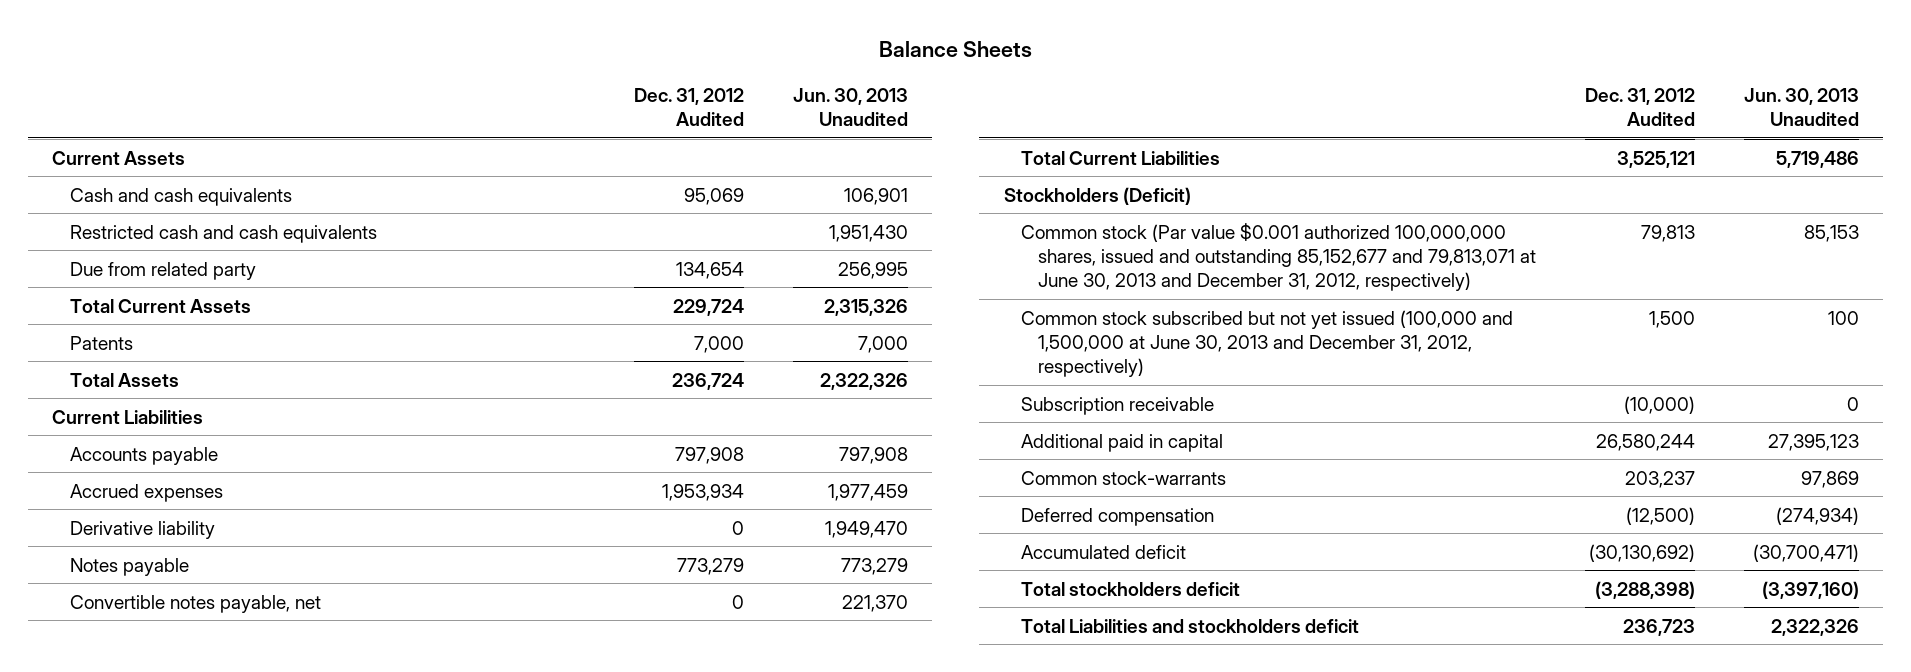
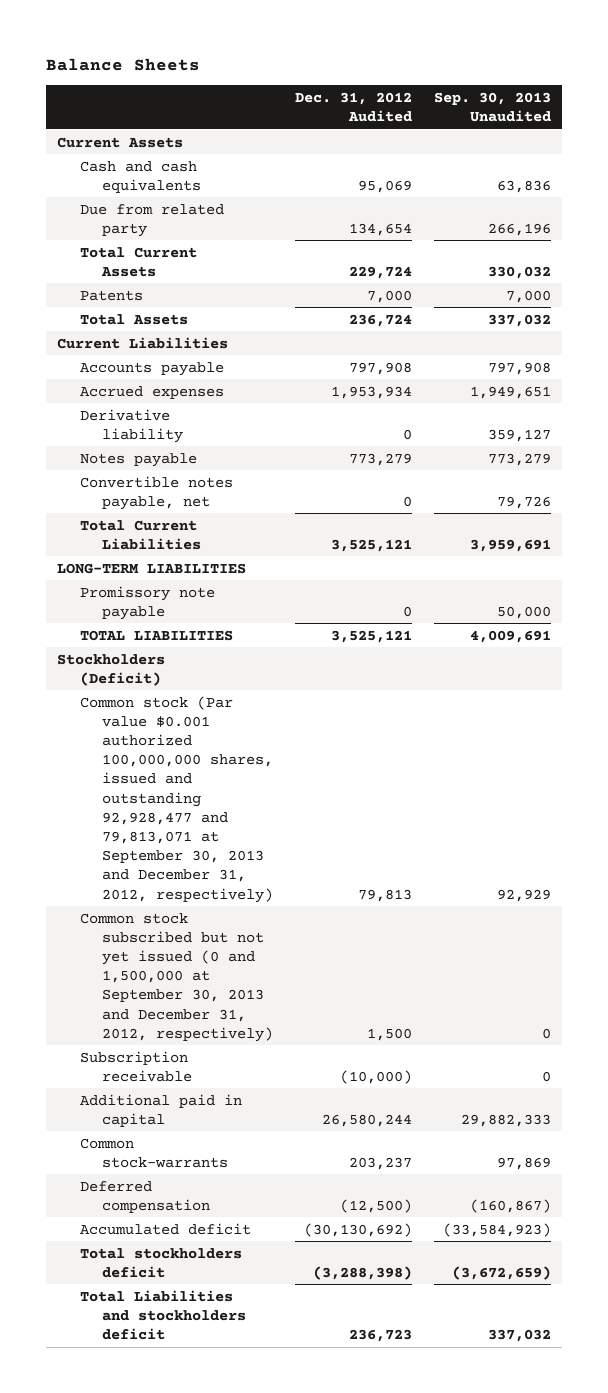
[792,87,908,126] Jun. 30, 2013 Unaudited -> none
none -> [434,91,552,123] Sep. 30, 2013 Unaudited
[69,224,377,243] Restricted cash and cash equivalents -> none
none -> [57,562,247,574] LONG-TERM LIABILITIES
none -> [79,585,215,620] Promissory note payable
none -> [79,629,233,641] TOTAL LIABILITIES
[1020,222,1536,292] Common stock (Par value $0.001 authorized 100,000,000 shares, issued and outstanding 85,152,677 and 79,813,071 at June 30, 2013 and December 31, 2012, respectively) -> [79,695,273,903] Common stock (Par value $0.001 authorized 100,000,000 shares, issued and outstanding 92,928,477 and 79,813,071 at September 30, 2013 and December 31, 2012, respectively)
[1020,309,1513,378] Common stock subscribed but not yet issued (100,000 and 1,500,000 at June 30, 2013 and December 31, 2012, respectively) -> [79,912,273,1042] Common stock subscribed but not yet issued (0 and 1,500,000 at September 30, 2013 and December 31, 2012, respectively)

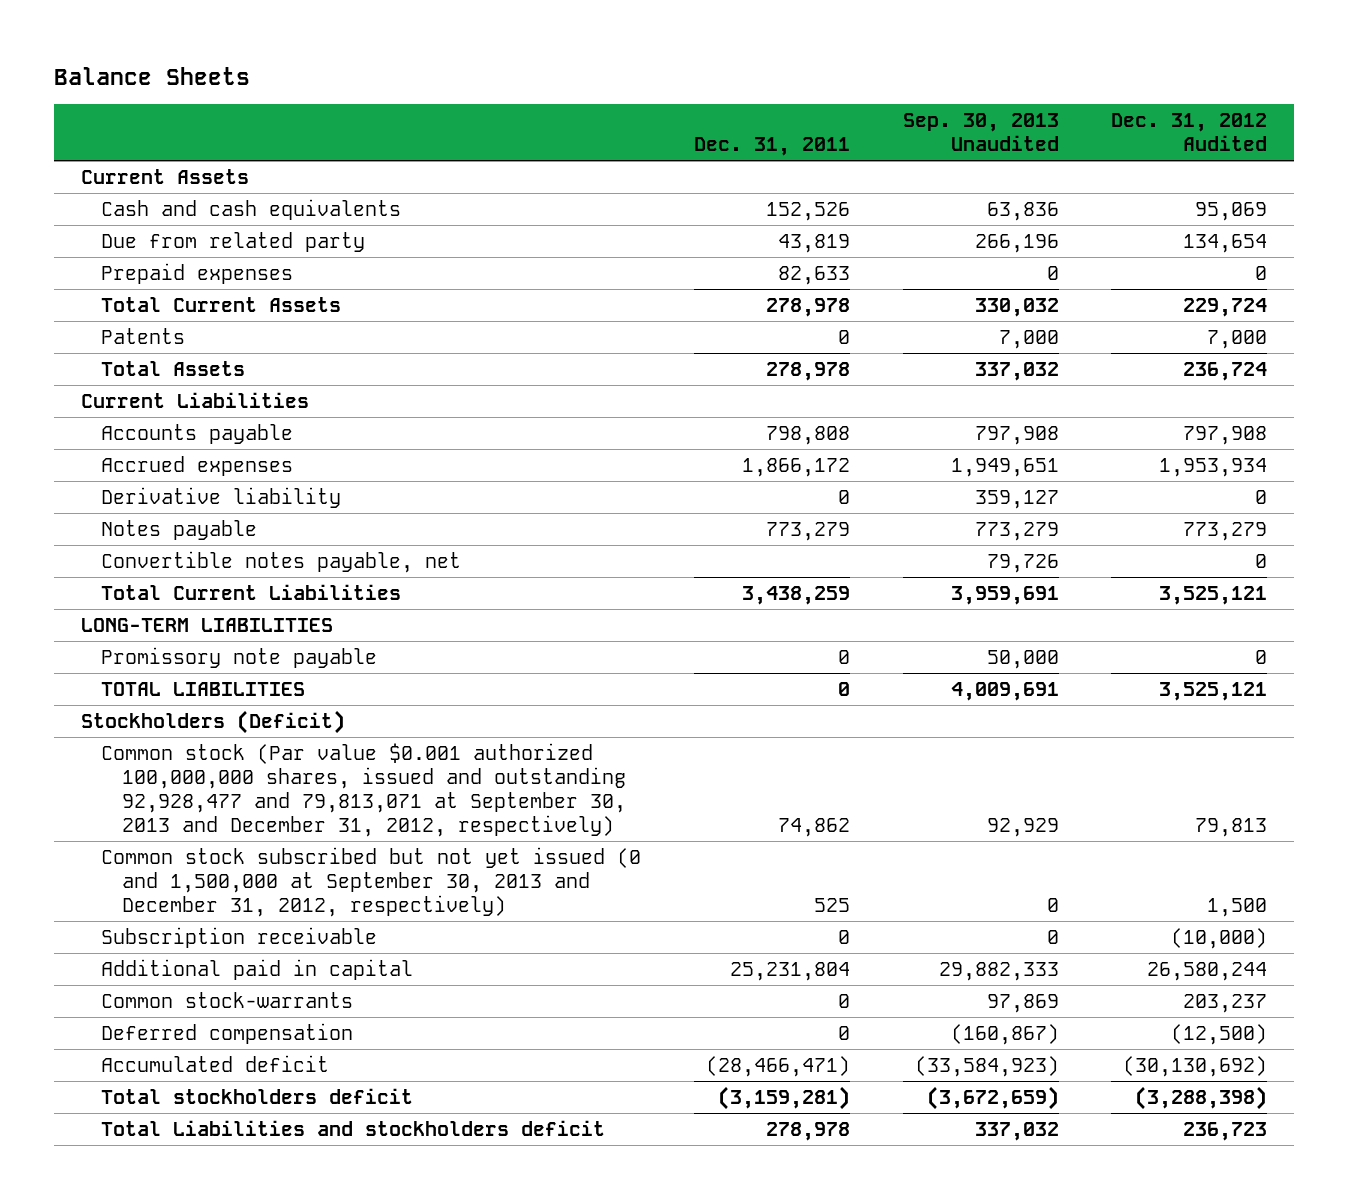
none -> [693,137,850,157] Dec. 31, 2011
none -> [101,262,294,284] Prepaid expenses

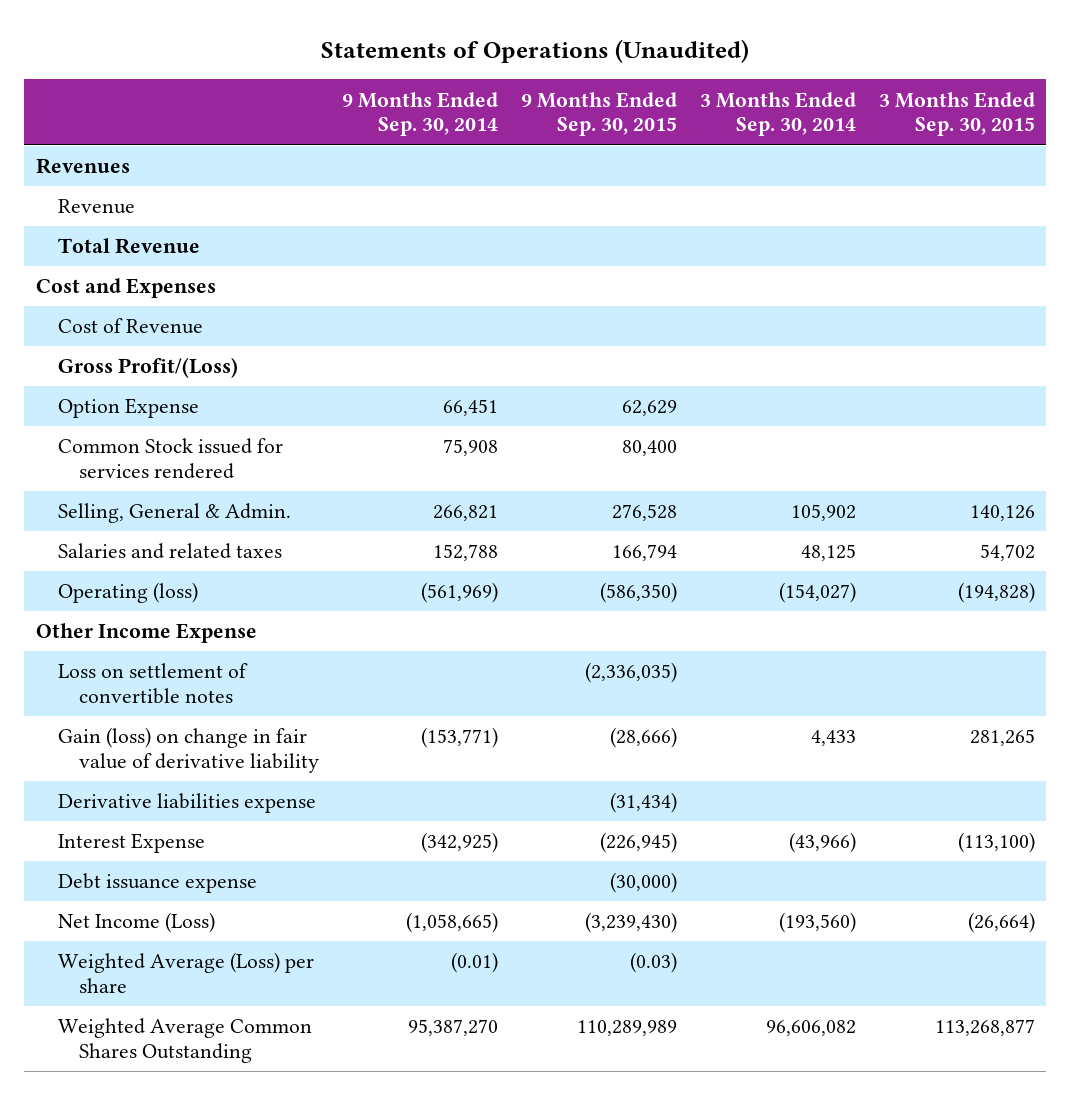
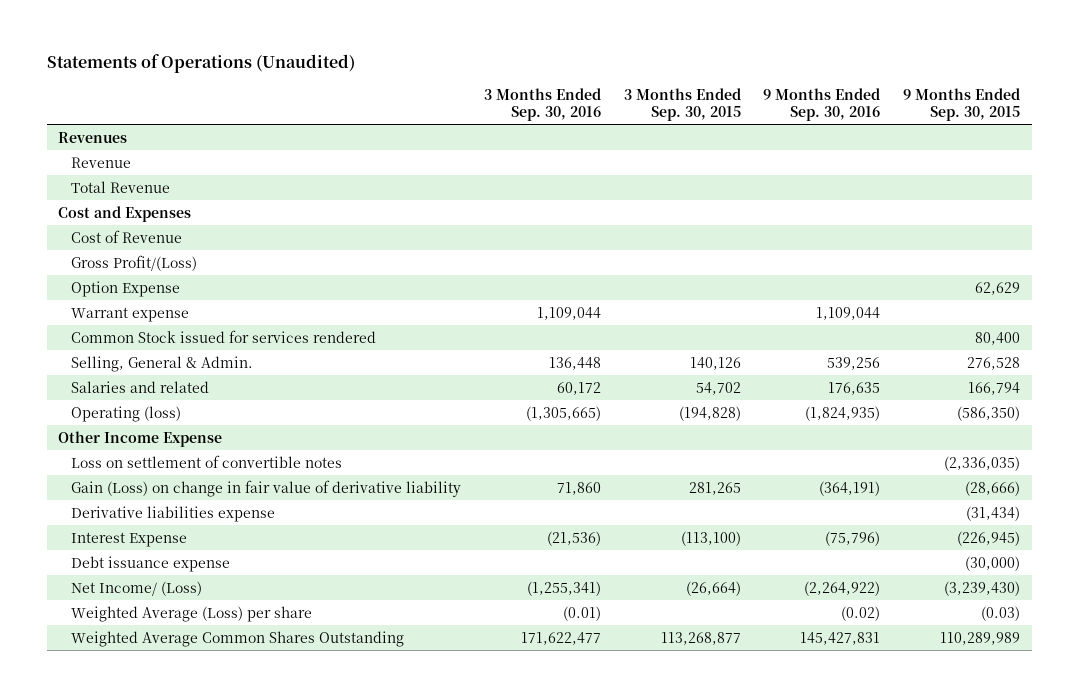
[342,91,499,137] 9 Months Ended Sep. 30, 2014 -> none
[700,91,857,137] 3 Months Ended Sep. 30, 2014 -> none
none -> [483,87,601,121] 3 Months Ended Sep. 30, 2016
none -> [763,87,881,121] 9 Months Ended Sep. 30, 2016
none -> [71,306,190,322] Warrant expense
[57,543,282,560] Salaries and related taxes -> [71,380,210,393] Salaries and related
[57,727,320,774] Gain (loss) on change in fair value of derivative liability -> [71,479,462,497] Gain (Loss) on change in fair value of derivative liability
[57,912,215,934] Net Income (Loss) -> [71,580,203,596] Net Income/ (Loss)

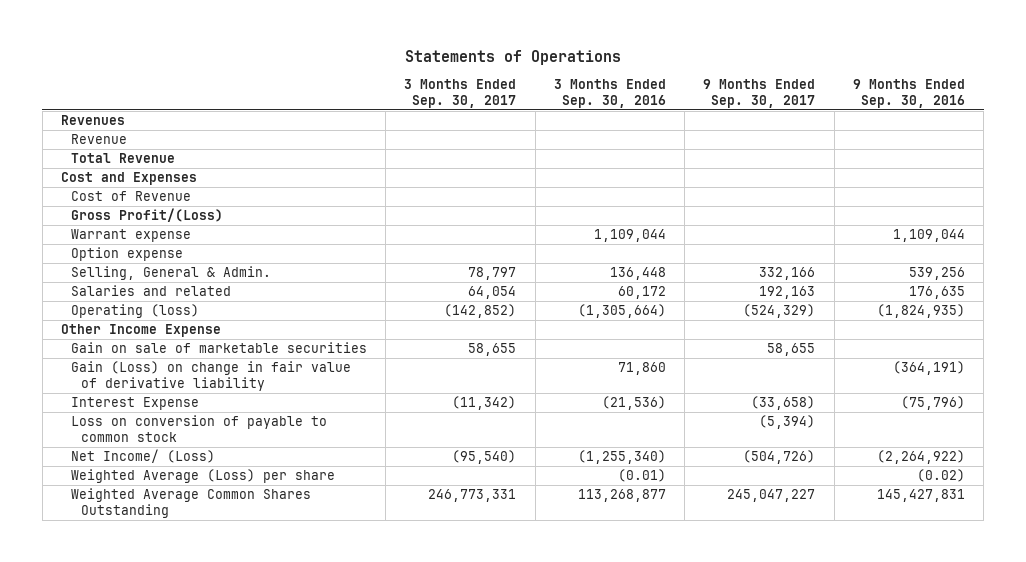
[47,54,356,74] Statements of Operations (Unaudited) -> [404,50,621,66] Statements of Operations
[623,87,741,121] 3 Months Ended Sep. 30, 2015 -> none
[903,87,1021,121] 9 Months Ended Sep. 30, 2015 -> none
none -> [404,79,517,108] 3 Months Ended Sep. 30, 2017
none -> [703,79,816,108] 9 Months Ended Sep. 30, 2017
[71,280,181,297] Option Expense -> none
[71,329,377,343] Common Stock issued for services rendered -> none
none -> [70,247,183,262] Option expense
[525,405,601,421] (1,305,665) -> [577,304,666,319] (1,305,664)
[71,454,343,468] Loss on settlement of convertible notes -> none
none -> [70,342,367,354] Gain on sale of marketable securities
[71,505,276,522] Derivative liabilities expense -> none
[71,555,231,572] Debt issuance expense -> none
none -> [70,415,327,442] Loss on conversion of payable to common stock
[526,580,601,596] (1,255,341) -> [577,450,666,465] (1,255,340)
[520,631,601,645] 171,622,477 -> [577,489,666,503] 113,268,877

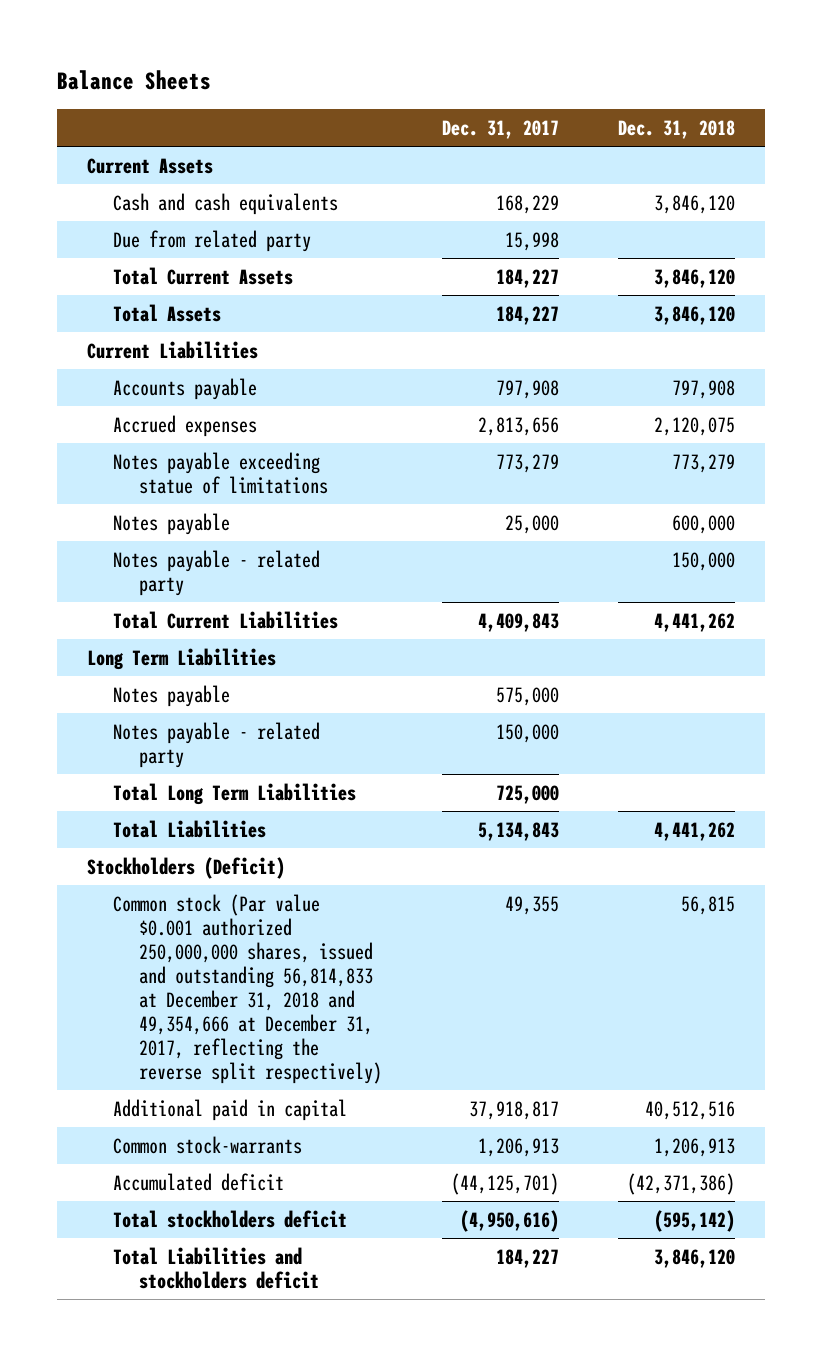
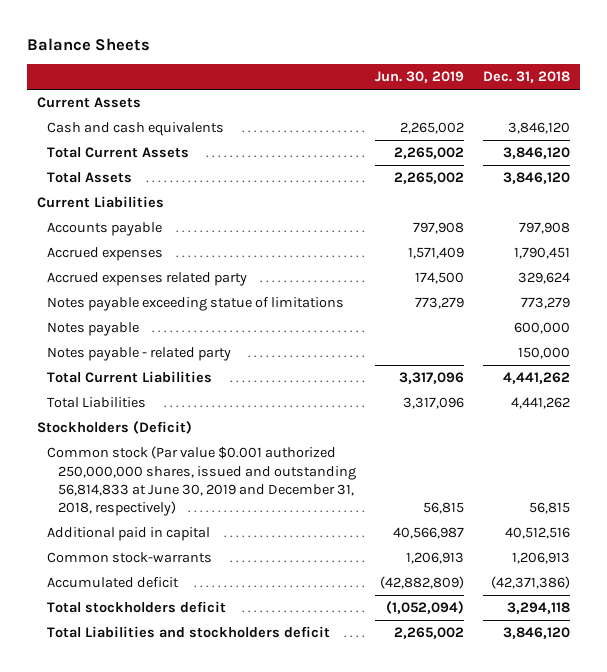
[441,119,559,139] Dec. 31, 2017 -> none
none -> [374,71,464,84] Jun. 30, 2019
[112,229,311,252] Due from related party -> none
[654,416,736,436] 2,120,075 -> [514,247,571,260] 1,790,451
none -> [47,272,248,287] Accrued expenses related party
[86,647,276,670] Long Term Liabilities -> none
[112,684,230,707] Notes payable -> none
[112,721,320,768] Notes payable - related party -> none
[112,782,356,805] Total Long Term Liabilities -> none
[112,893,383,1085] Common stock (Par value $0.001 authorized 250,000,000 shares, issued and outstanding 56,814,833 at December 31, 2018 and 49,354,666 at December 31, 2017, reflecting the reverse split respectively) -> [47,446,356,517] Common stock (Par value $0.001 authorized 250,000,000 shares, issued and outstanding 56,814,833 at June 30, 2019 and December 31, 2018, respectively)
[654,1209,736,1232] (595,142) -> [507,602,571,615] 3,294,118

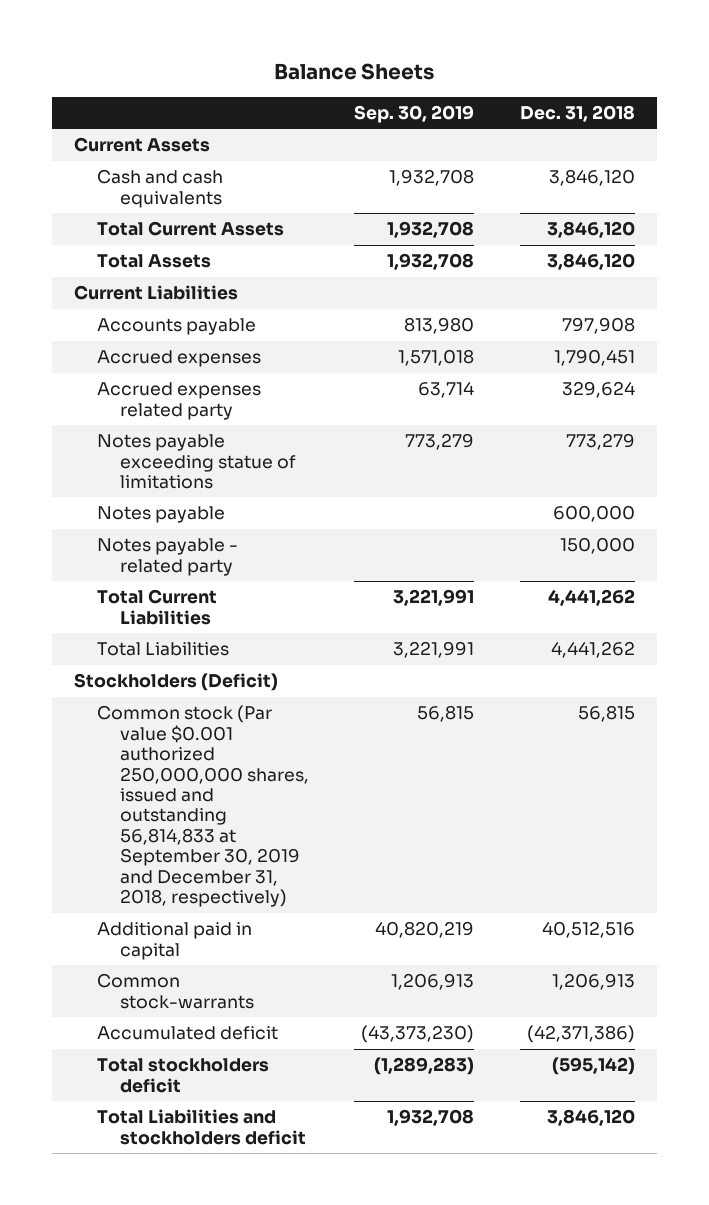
[374,71,464,84] Jun. 30, 2019 -> none
none -> [354,105,475,124] Sep. 30, 2019
[47,446,356,517] Common stock (Par value $0.001 authorized 250,000,000 shares, issued and outstanding 56,814,833 at June 30, 2019 and December 31, 2018, respectively) -> [97,705,310,908] Common stock (Par value $0.001 authorized 250,000,000 shares, issued and outstanding 56,814,833 at September 30, 2019 and December 31, 2018, respectively)
[507,602,571,615] 3,294,118 -> [551,1057,635,1076] (595,142)

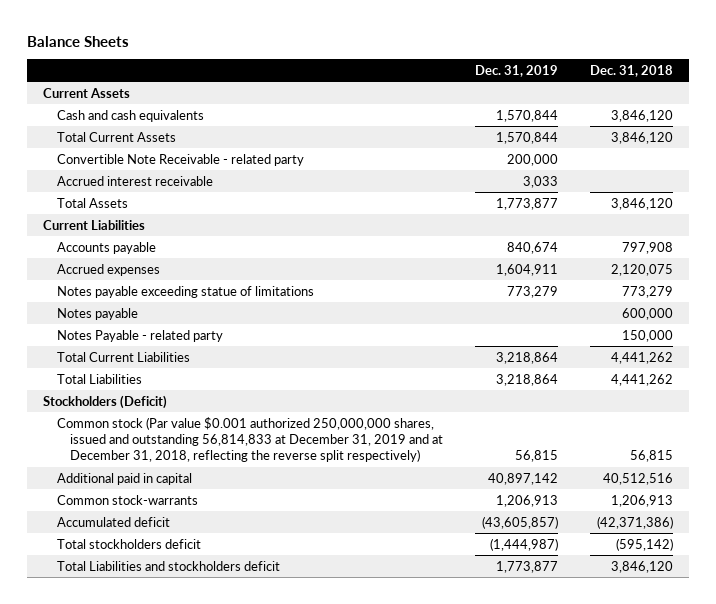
[354,105,475,124] Sep. 30, 2019 -> none
none -> [475,64,559,77] Dec. 31, 2019
none -> [56,153,304,166] Convertible Note Receivable - related party
none -> [56,175,213,186] Accrued interest receivable
[97,382,262,420] Accrued expenses related party -> none
[553,349,635,367] 1,790,451 -> [611,263,674,276] 2,120,075
[97,538,239,576] Notes payable - related party -> [56,329,223,342] Notes Payable - related party
[97,705,310,908] Common stock (Par value $0.001 authorized 250,000,000 shares, issued and outstanding 56,814,833 at September 30, 2019 and December 31, 2018, respectively) -> [56,416,444,463] Common stock (Par value $0.001 authorized 250,000,000 shares, issued and outstanding 56,814,833 at December 31, 2019 and at December 31, 2018, reflecting the reverse split respectively)

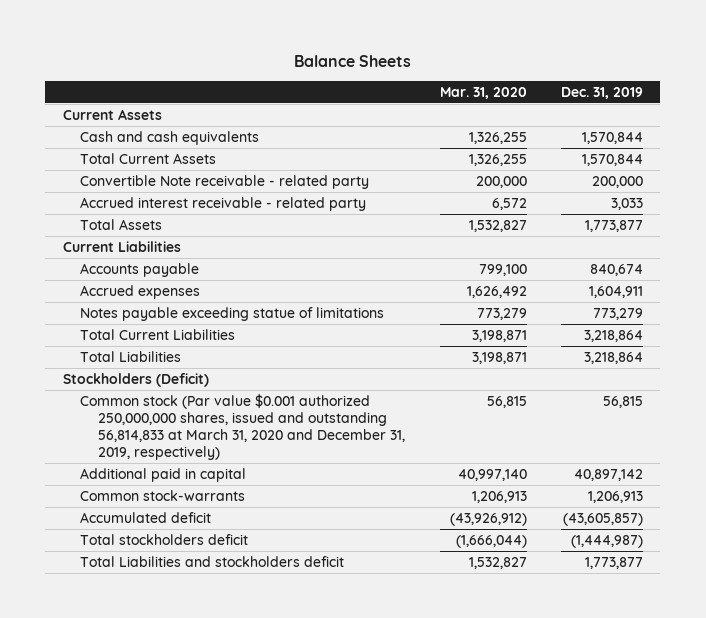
[590,64,674,77] Dec. 31, 2018 -> none
none -> [439,86,527,99] Mar. 31, 2020
[56,153,304,166] Convertible Note Receivable - related party -> [80,174,370,189] Convertible Note receivable - related party
[56,175,213,186] Accrued interest receivable -> [80,196,367,211] Accrued interest receivable - related party
[56,307,138,320] Notes payable -> none
[56,329,223,342] Notes Payable - related party -> none
[56,416,444,463] Common stock (Par value $0.001 authorized 250,000,000 shares, issued and outstanding 56,814,833 at December 31, 2019 and at December 31, 2018, reflecting the reverse split respectively) -> [80,393,406,461] Common stock (Par value $0.001 authorized 250,000,000 shares, issued and outstanding 56,814,833 at March 31, 2020 and December 31, 2019, respectively)

